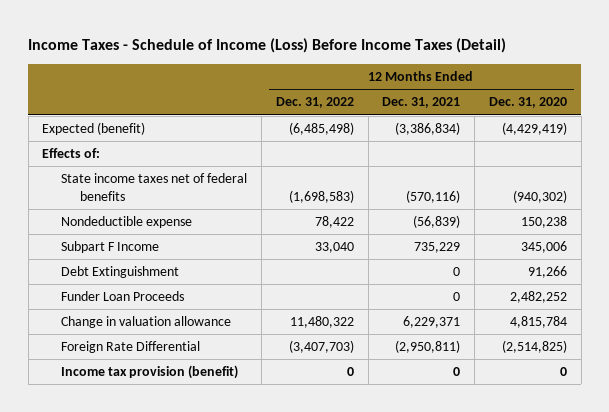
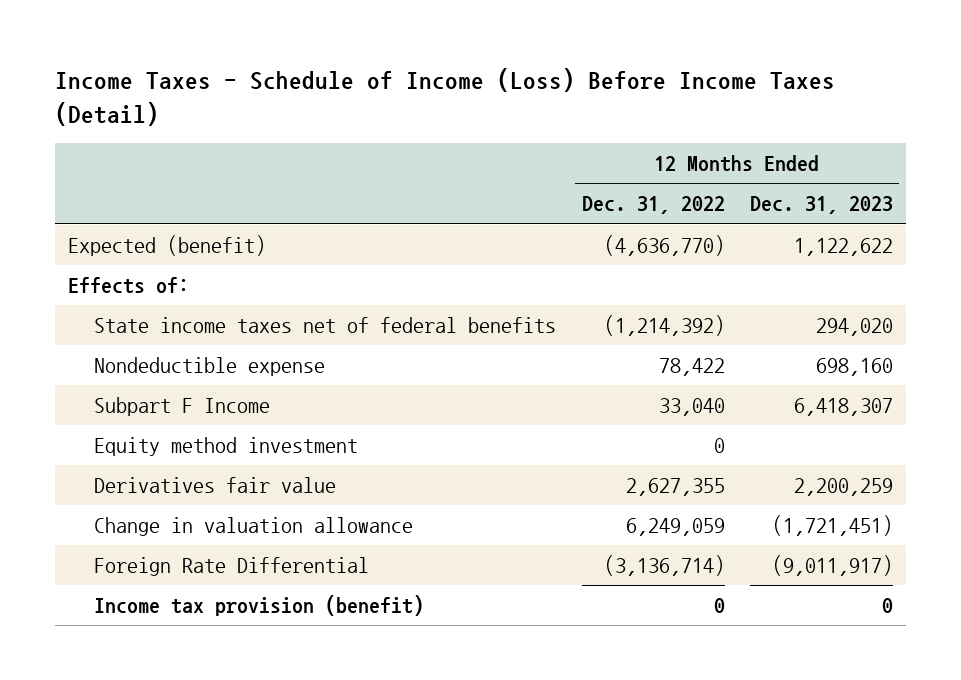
[382,97,461,109] Dec. 31, 2021 -> none
[489,97,568,109] Dec. 31, 2020 -> none
none -> [749,196,893,215] Dec. 31, 2023
[288,122,354,136] (6,485,498) -> [603,235,725,257] (4,636,770)
[288,190,354,204] (1,698,583) -> [603,315,725,337] (1,214,392)
[61,266,180,279] Debt Extinguishment -> none
[61,291,185,302] Funder Loan Proceeds -> none
none -> [94,437,359,457] Equity method investment
none -> [94,477,337,494] Derivatives fair value
[289,316,354,329] 11,480,322 -> [625,518,725,537] 6,249,059
[288,340,354,354] (3,407,703) -> [603,555,725,577] (3,136,714)

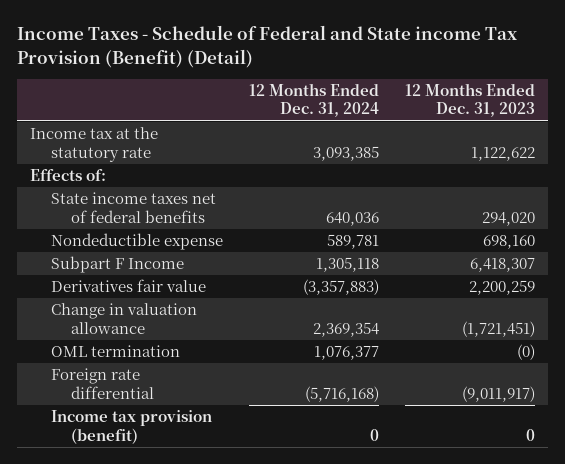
[54,68,835,126] Income Taxes - Schedule of Income (Loss) Before Income Taxes (Detail) -> [17,25,518,68] Income Taxes - Schedule of Federal and State income Tax Provision (Benefit) (Detail)
[581,196,725,215] Dec. 31, 2022 -> none
none -> [248,82,379,118] 12 Months Ended Dec. 31, 2024
[67,235,266,257] Expected (benefit) -> [30,127,159,162] Income tax at the statutory rate
[94,437,359,457] Equity method investment -> none
none -> [50,345,180,358] OML termination
[94,557,370,577] Foreign Rate Differential -> [50,368,155,399] Foreign rate differential

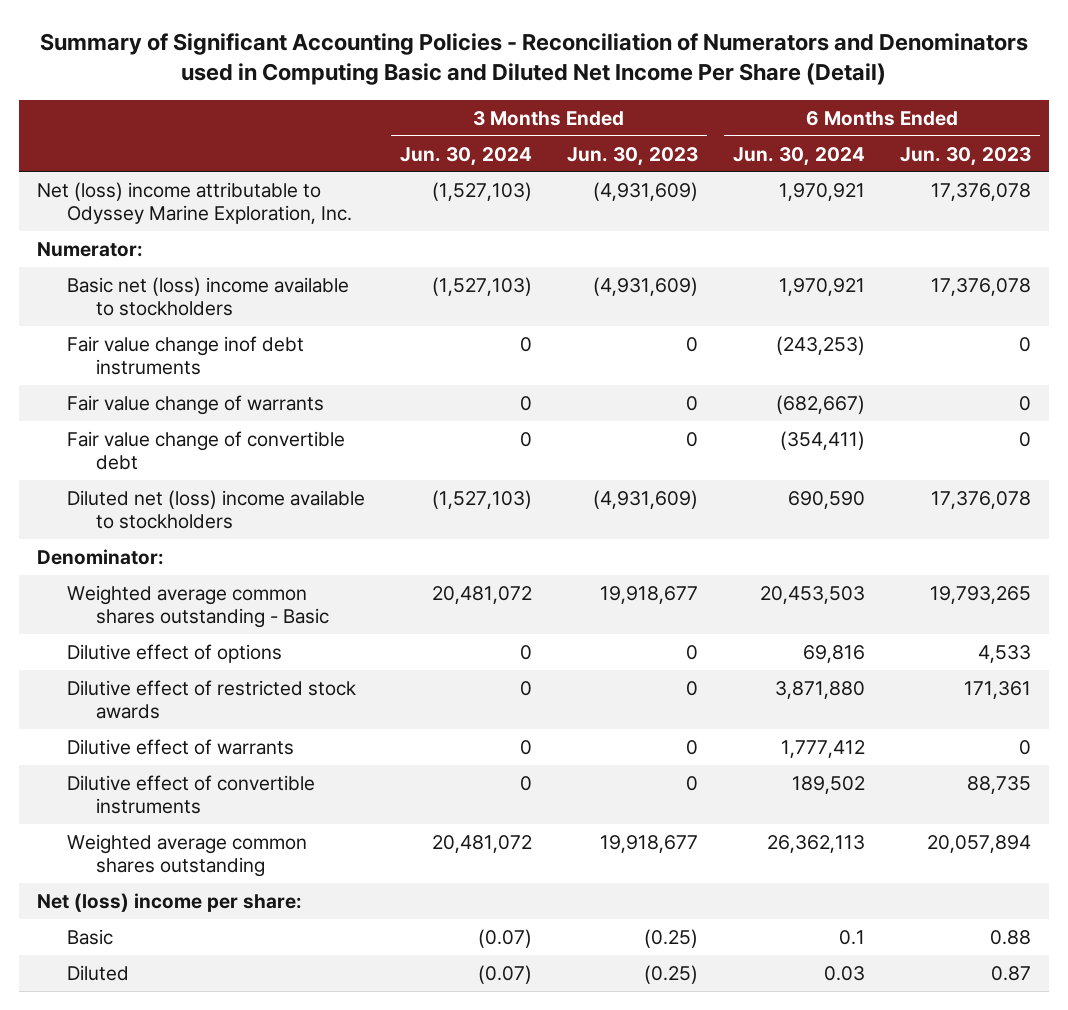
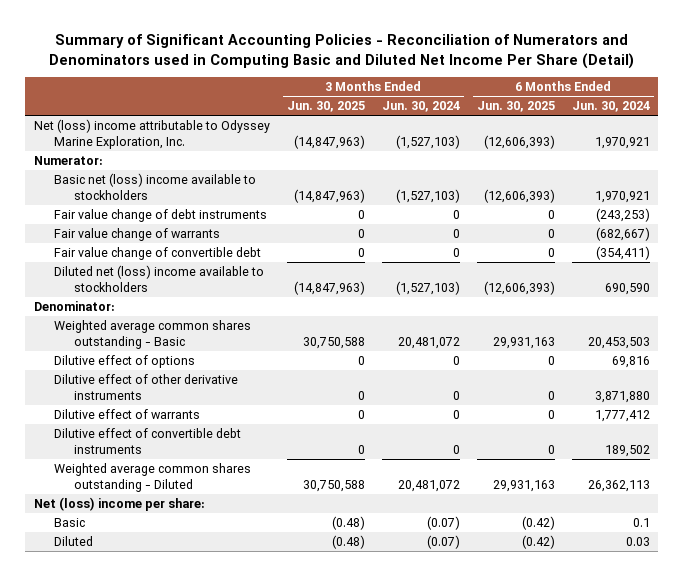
[566,146,698,166] Jun. 30, 2023 -> none
[900,146,1032,166] Jun. 30, 2023 -> none
none -> [286,101,365,113] Jun. 30, 2025
none -> [476,101,555,113] Jun. 30, 2025
[66,335,304,376] Fair value change inof debt instruments -> [53,209,267,223] Fair value change of debt instruments
[66,679,356,720] Dilutive effect of restricted stock awards -> [53,374,238,400] Dilutive effect of other derivative instruments
[66,774,315,815] Dilutive effect of convertible instruments -> [53,428,241,454] Dilutive effect of convertible debt instruments
[66,833,307,878] Weighted average common shares outstanding -> [53,463,251,492] Weighted average common shares outstanding - Diluted

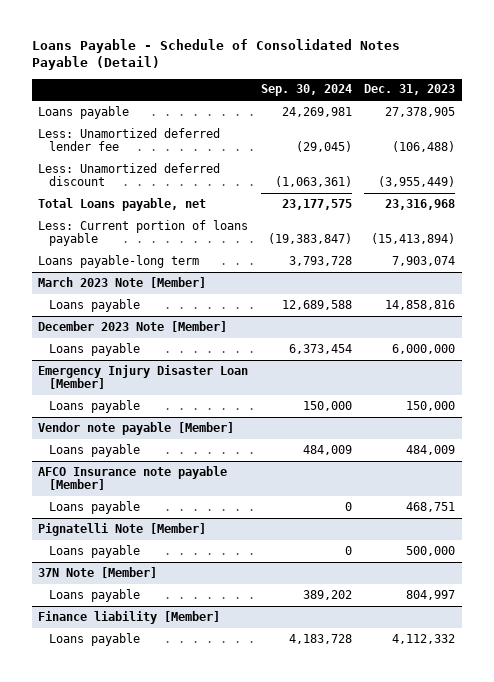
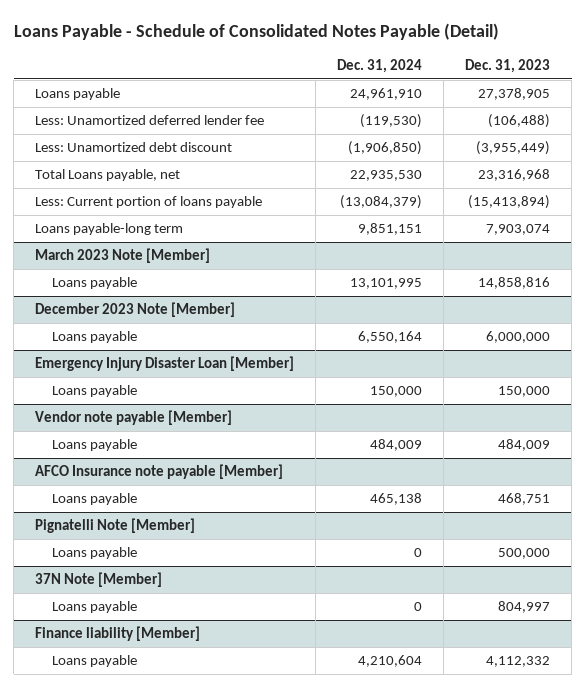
[260,84,352,97] Sep. 30, 2024 -> none
none -> [337,59,423,74] Dec. 31, 2024
[38,162,221,187] Less: Unamortized deferred discount -> [35,142,233,153] Less: Unamortized debt discount

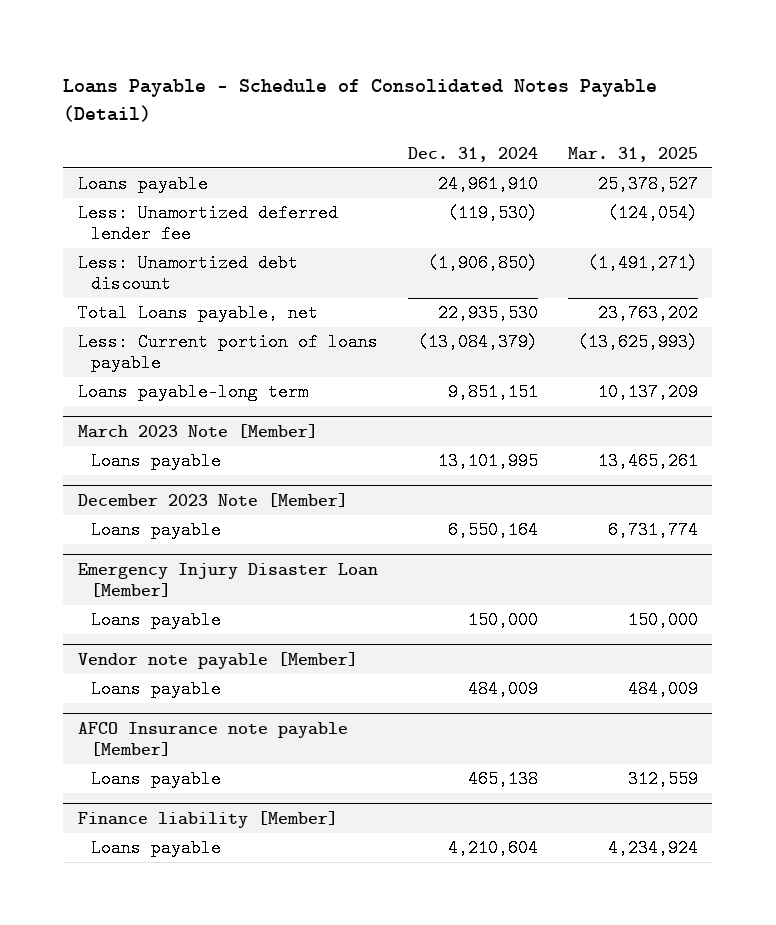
[465,59,551,74] Dec. 31, 2023 -> none
none -> [567,146,698,162] Mar. 31, 2025
[35,518,196,534] Pignatelli Note [Member] -> none
[52,547,138,560] Loans payable -> none
[35,572,163,588] 37N Note [Member] -> none
[52,601,138,614] Loans payable -> none

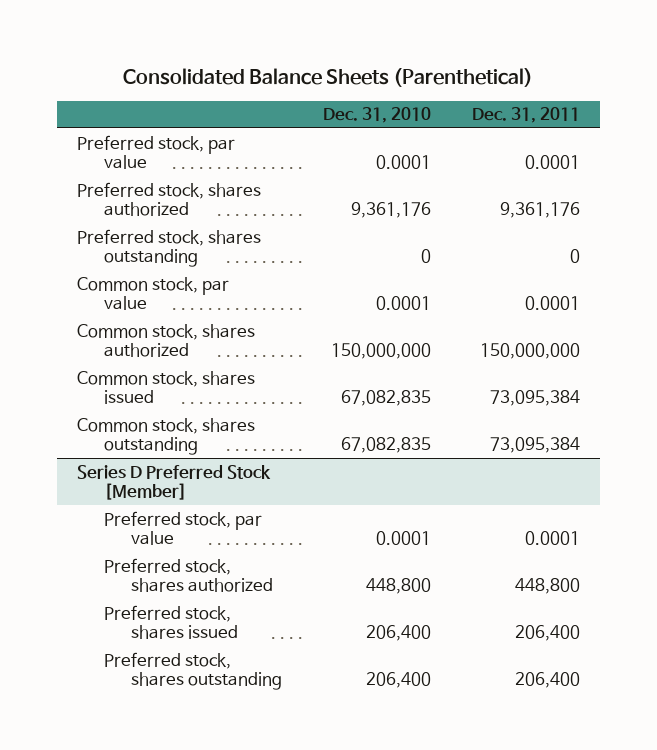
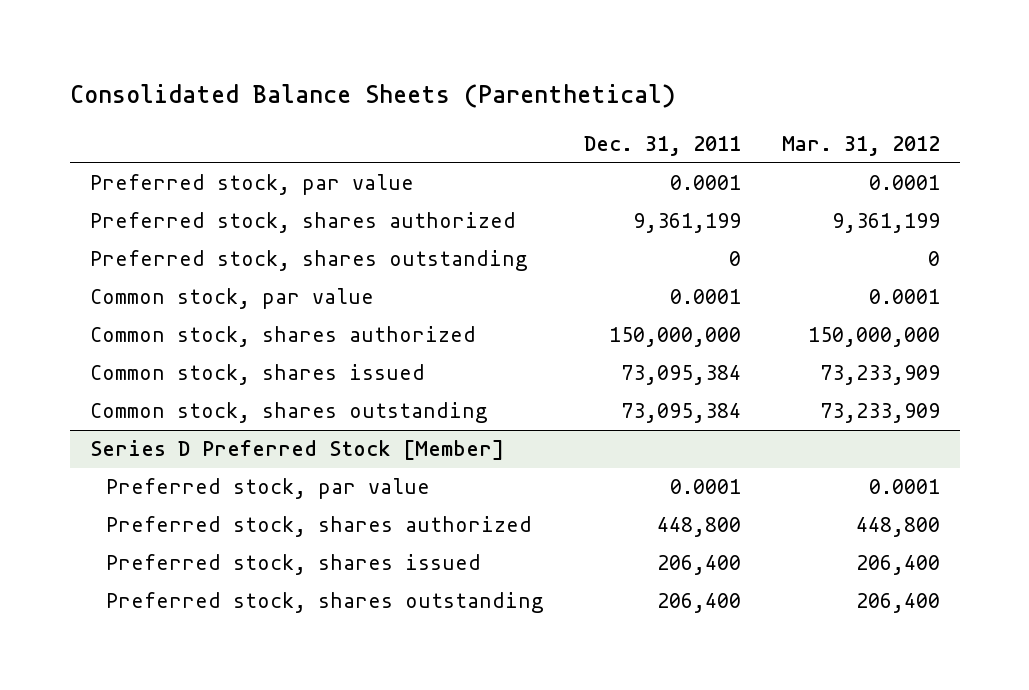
[323,107,432,124] Dec. 31, 2010 -> none
none -> [781,136,940,157] Mar. 31, 2012
[499,202,580,219] 9,361,176 -> [633,213,742,234] 9,361,199

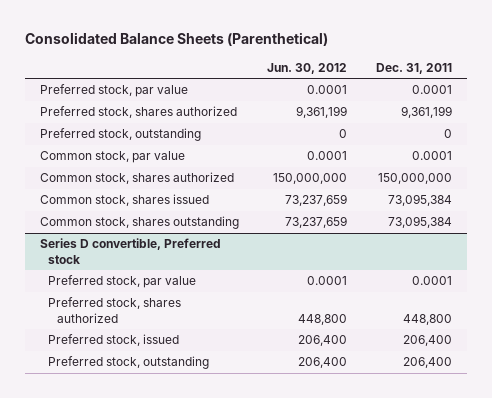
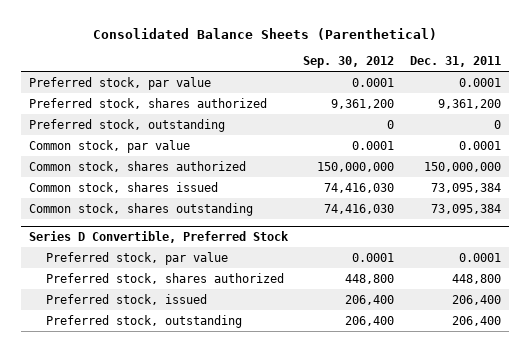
[267,62,348,74] Jun. 30, 2012 -> none
none -> [303,55,395,68] Sep. 30, 2012
[401,106,453,119] 9,361,199 -> [437,98,501,109] 9,361,200
[39,238,221,264] Series D convertible, Preferred stock -> [29,230,290,243] Series D Convertible, Preferred Stock

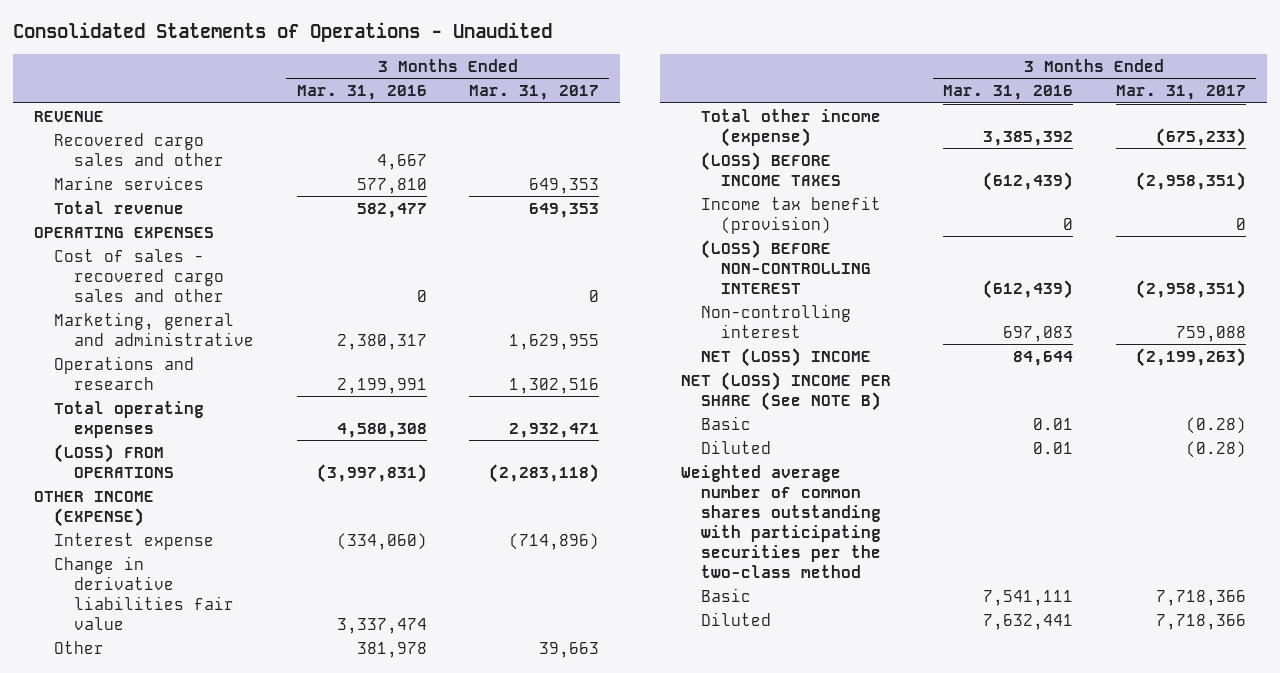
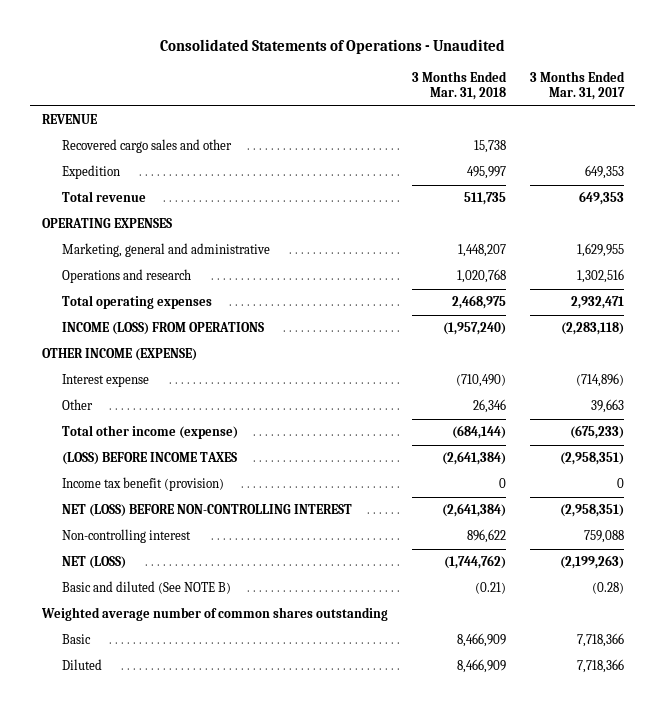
[296,85,427,101] Mar. 31, 2016 -> none
none -> [411,70,507,101] 3 Months Ended Mar. 31, 2018
[54,175,205,190] Marine services -> [61,165,120,180] Expedition
[54,248,225,302] Cost of sales - recovered cargo sales and other -> none
[54,443,175,478] (LOSS) FROM OPERATIONS -> [61,322,264,336] INCOME (LOSS) FROM OPERATIONS
[54,555,235,630] Change in derivative liabilities fair value -> none
[701,239,872,294] (LOSS) BEFORE NON-CONTROLLING INTEREST -> [61,504,352,518] NET (LOSS) BEFORE NON-CONTROLLING INTEREST
[681,371,892,411] NET (LOSS) INCOME PER SHARE (See NOTE B) -> none
[701,415,752,430] Basic -> none
[701,439,772,454] Diluted -> none
[701,347,872,367] NET (LOSS) INCOME -> [61,556,126,570] NET (LOSS)
none -> [61,581,231,595] Basic and diluted (See NOTE B)
[681,464,882,578] Weighted average number of common shares outstanding with participating securities per the two-class method -> [41,607,389,622] Weighted average number of common shares outstanding

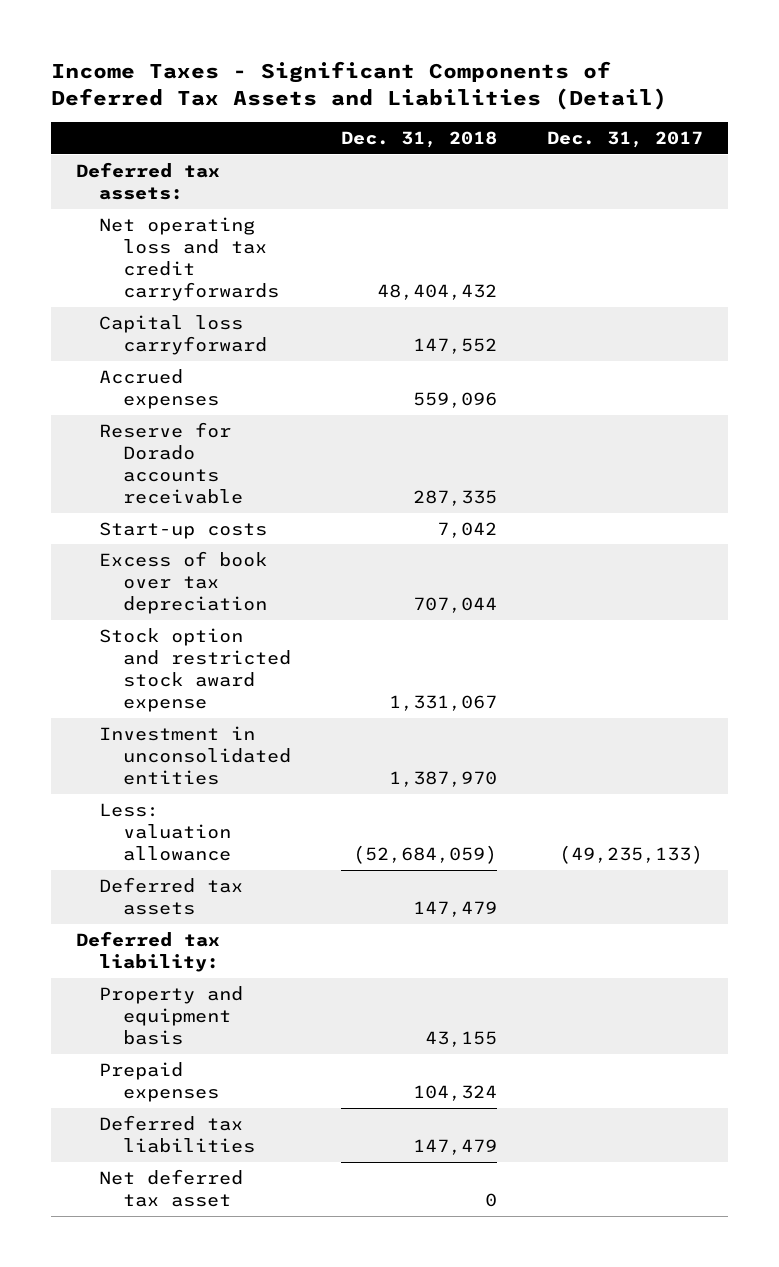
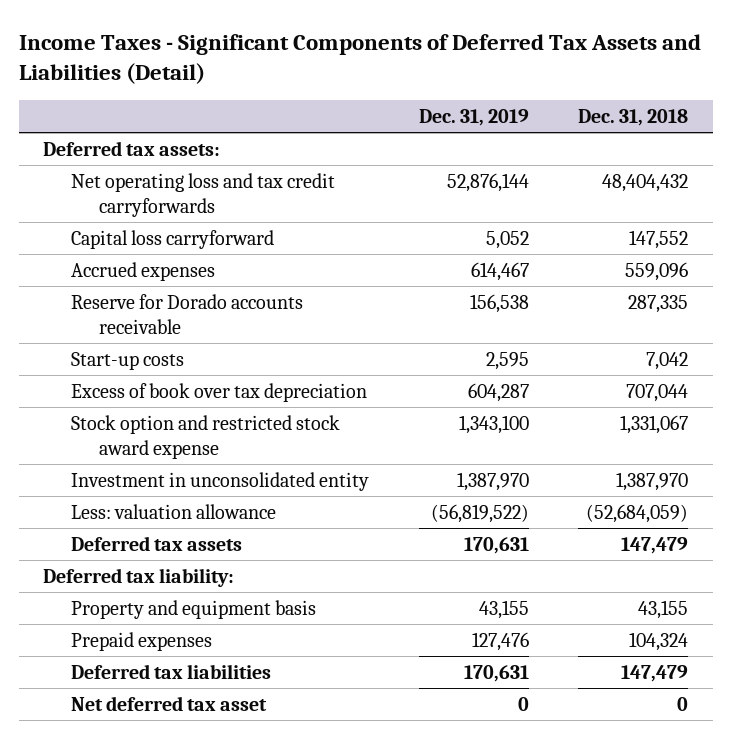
[546,131,703,149] Dec. 31, 2017 -> none
none -> [418,109,529,127] Dec. 31, 2019
[99,725,291,786] Investment in unconsolidated entities -> [71,471,370,491] Investment in unconsolidated entity

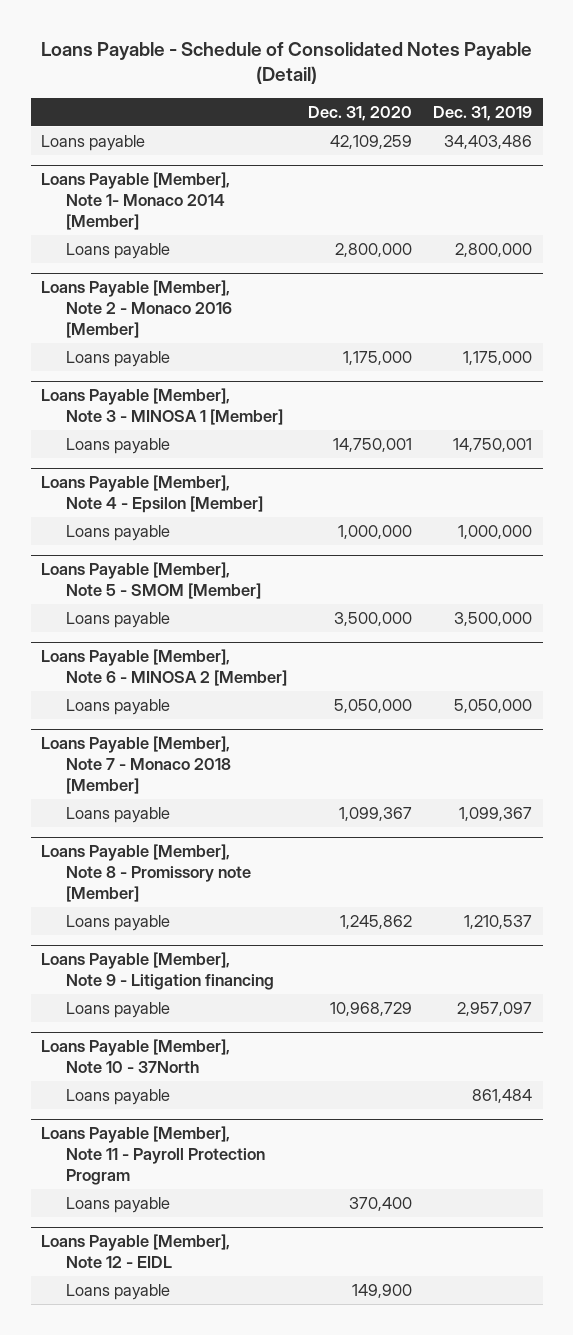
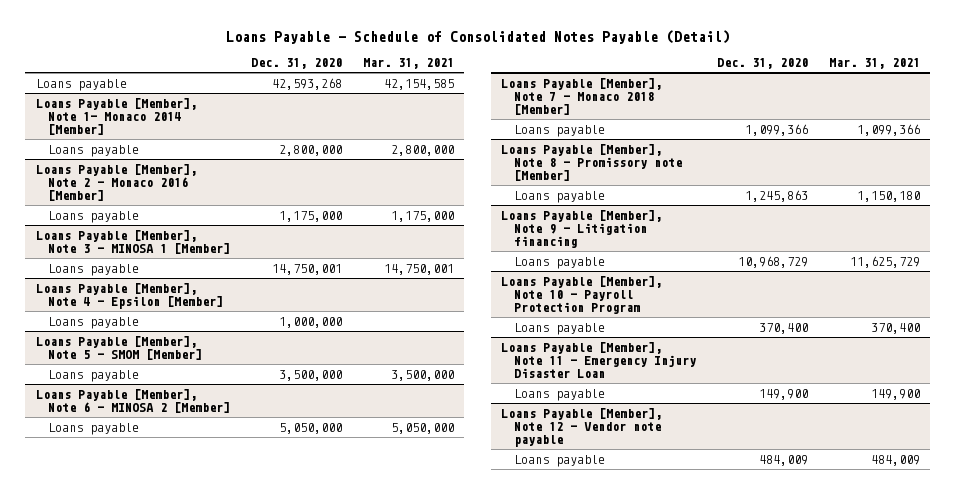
[433,105,533,121] Dec. 31, 2019 -> none
none -> [362,58,454,70] Mar. 31, 2021
[330,135,413,150] 42,109,259 -> [271,77,342,90] 42,593,268
[339,807,413,822] 1,099,367 -> [744,123,808,136] 1,099,366
[340,915,413,930] 1,245,862 -> [744,189,808,202] 1,245,863
[41,1039,231,1074] Loans Payable [Member], Note 10 - 37North -> none
[66,1089,171,1106] Loans payable -> none
[41,1126,266,1185] Loans Payable [Member], Note 11 - Payroll Protection Program -> [501,275,663,315] Loans Payable [Member], Note 10 - Payroll Protection Program
[41,1234,231,1269] Loans Payable [Member], Note 12 - EIDL -> none
none -> [501,341,696,379] Loans Payable [Member], Note 11 - Emergency Injury Disaster Loan
none -> [501,407,663,448] Loans Payable [Member], Note 12 - Vendor note payable
none -> [513,454,605,467] Loans payable

